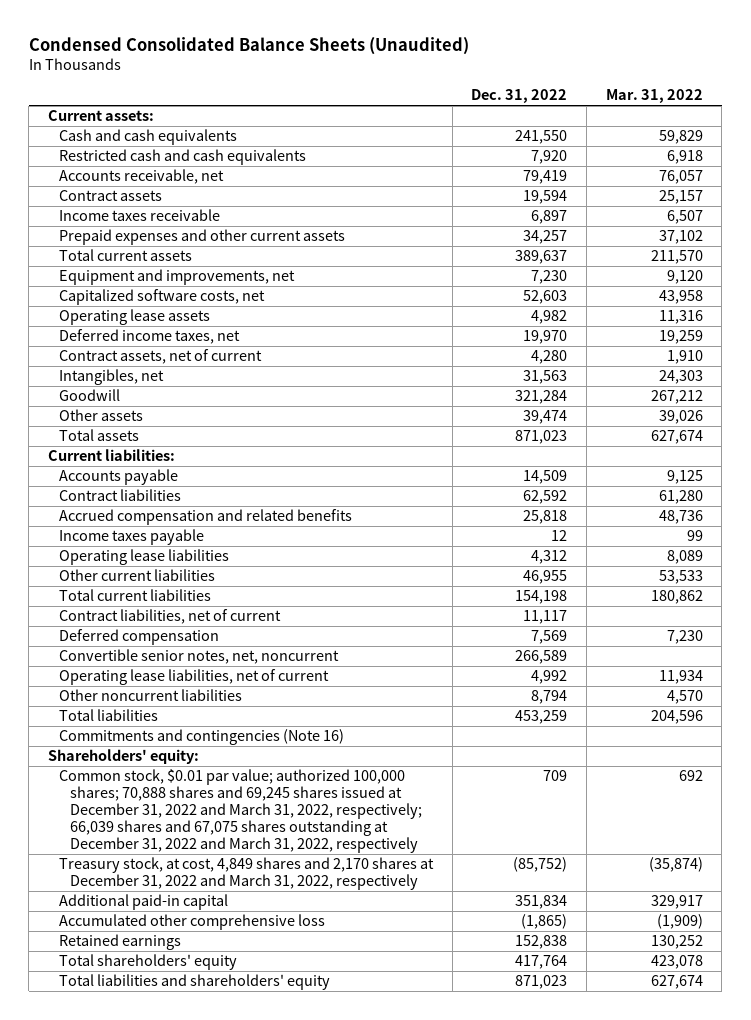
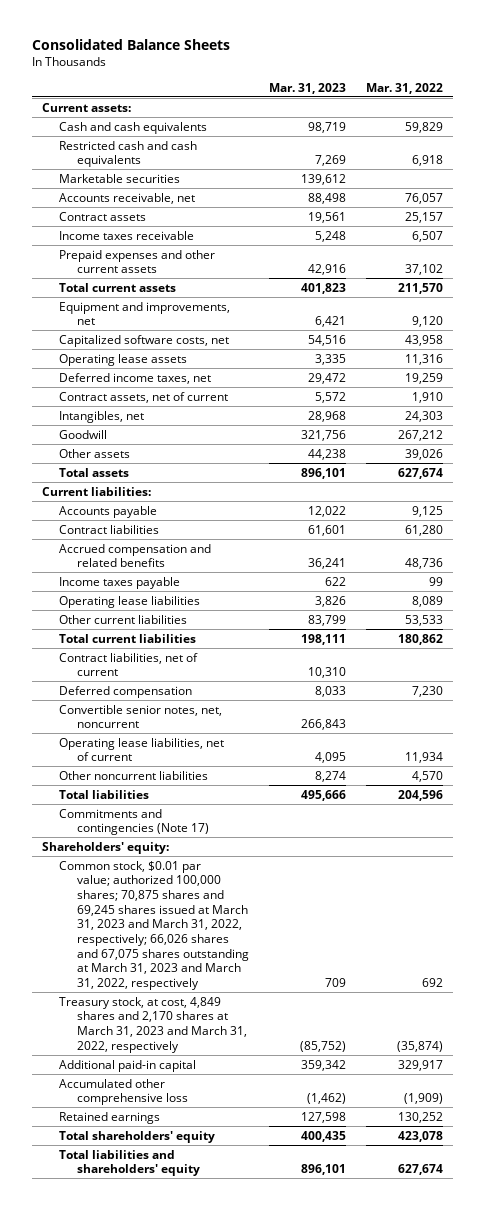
[28,37,469,56] Condensed Consolidated Balance Sheets (Unaudited) -> [31,39,230,51] Consolidated Balance Sheets
[471,89,568,104] Dec. 31, 2022 -> none
none -> [268,82,346,94] Mar. 31, 2023
none -> [59,173,181,183] Marketable securities
[58,729,344,746] Commitments and contingencies (Note 16) -> [59,808,209,836] Commitments and contingencies (Note 17)
[58,769,422,853] Common stock, $0.01 par value; authorized 100,000 shares; 70,888 shares and 69,245 shares issued at December 31, 2022 and March 31, 2022, respectively; 66,039 shares and 67,075 shares outstanding at December 31, 2022 and March 31, 2022, respectively -> [59,860,249,990] Common stock, $0.01 par value; authorized 100,000 shares; 70,875 shares and 69,245 shares issued at March 31, 2023 and March 31, 2022, respectively; 66,026 shares and 67,075 shares outstanding at March 31, 2023 and March 31, 2022, respectively
[58,857,434,891] Treasury stock, at cost, 4,849 shares and 2,170 shares at December 31, 2022 and March 31, 2022, respectively -> [59,996,247,1053] Treasury stock, at cost, 4,849 shares and 2,170 shares at March 31, 2023 and March 31, 2022, respectively

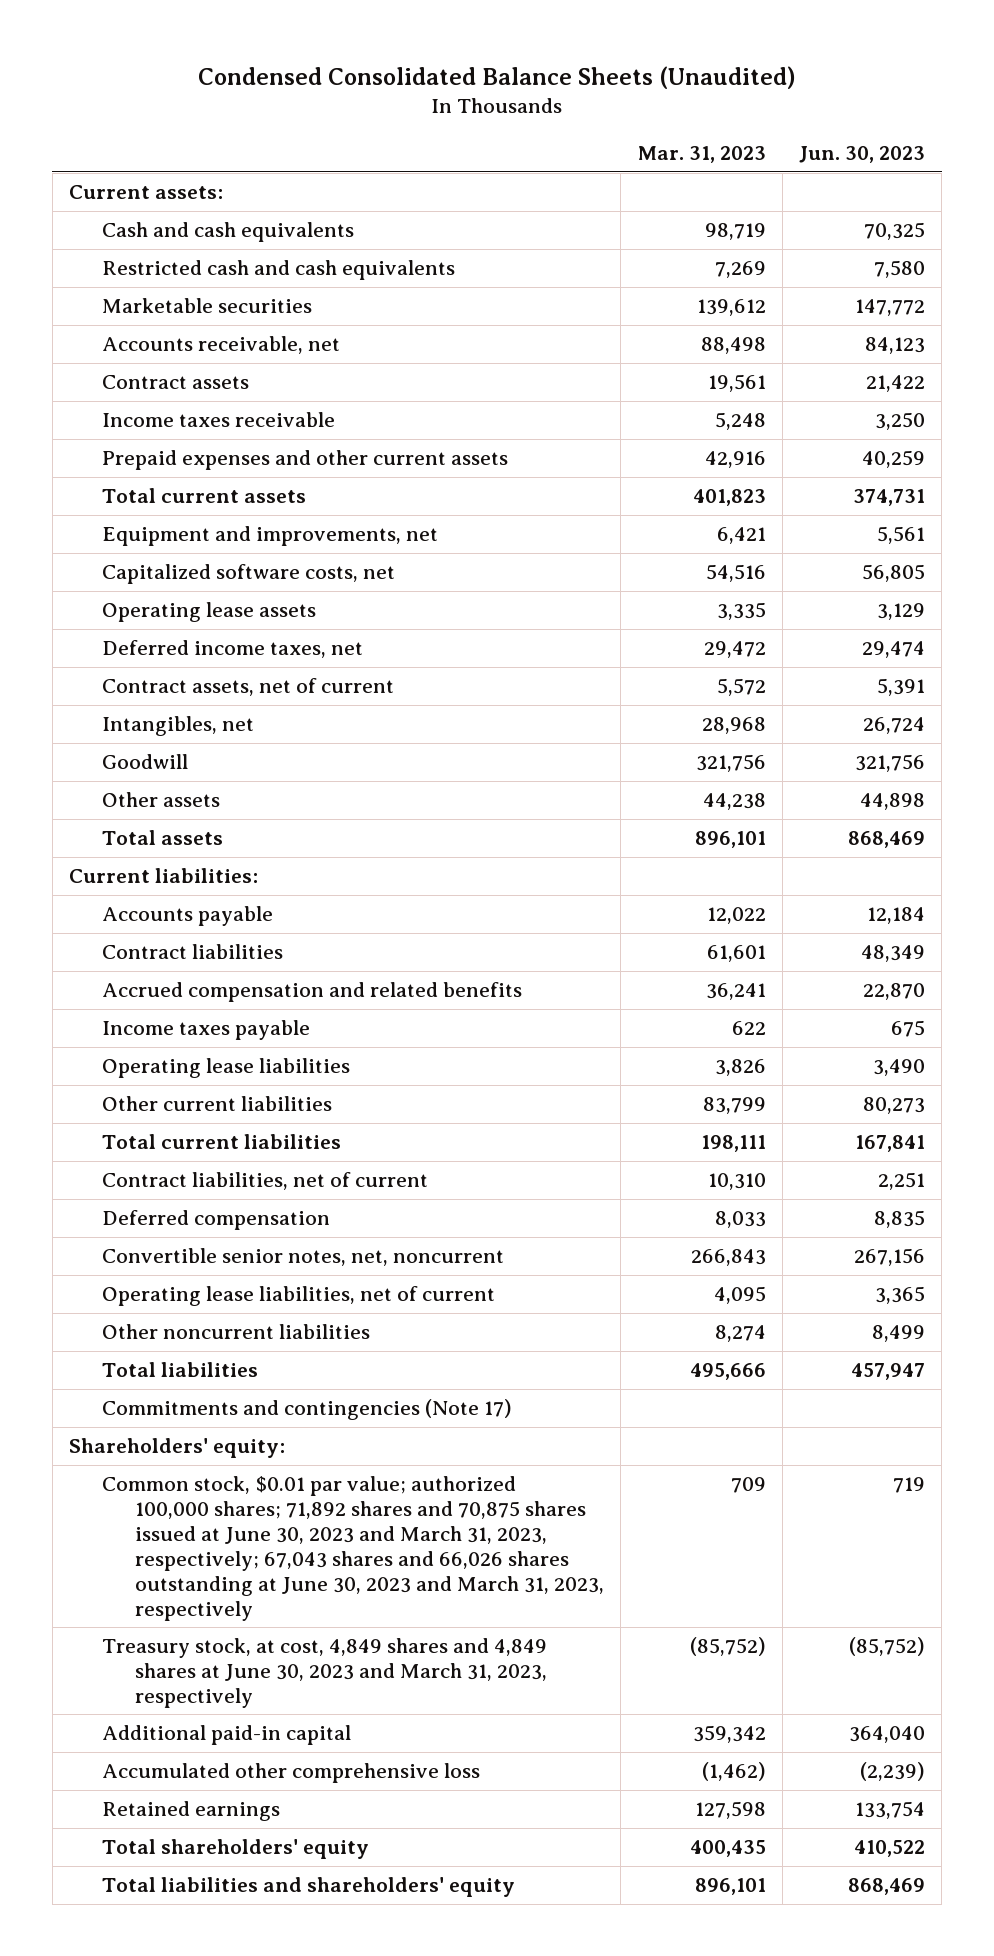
[31,39,230,51] Consolidated Balance Sheets -> [198,65,797,89] Condensed Consolidated Balance Sheets (Unaudited)
[365,82,443,94] Mar. 31, 2022 -> none
none -> [799,146,926,164] Jun. 30, 2023
[59,860,249,990] Common stock, $0.01 par value; authorized 100,000 shares; 70,875 shares and 69,245 shares issued at March 31, 2023 and March 31, 2022, respectively; 66,026 shares and 67,075 shares outstanding at March 31, 2023 and March 31, 2022, respectively -> [102,1476,605,1621] Common stock, $0.01 par value; authorized 100,000 shares; 71,892 shares and 70,875 shares issued at June 30, 2023 and March 31, 2023, respectively; 67,043 shares and 66,026 shares outstanding at June 30, 2023 and March 31, 2023, respectively
[59,996,247,1053] Treasury stock, at cost, 4,849 shares and 2,170 shares at March 31, 2023 and March 31, 2022, respectively -> [102,1638,548,1708] Treasury stock, at cost, 4,849 shares and 4,849 shares at June 30, 2023 and March 31, 2023, respectively

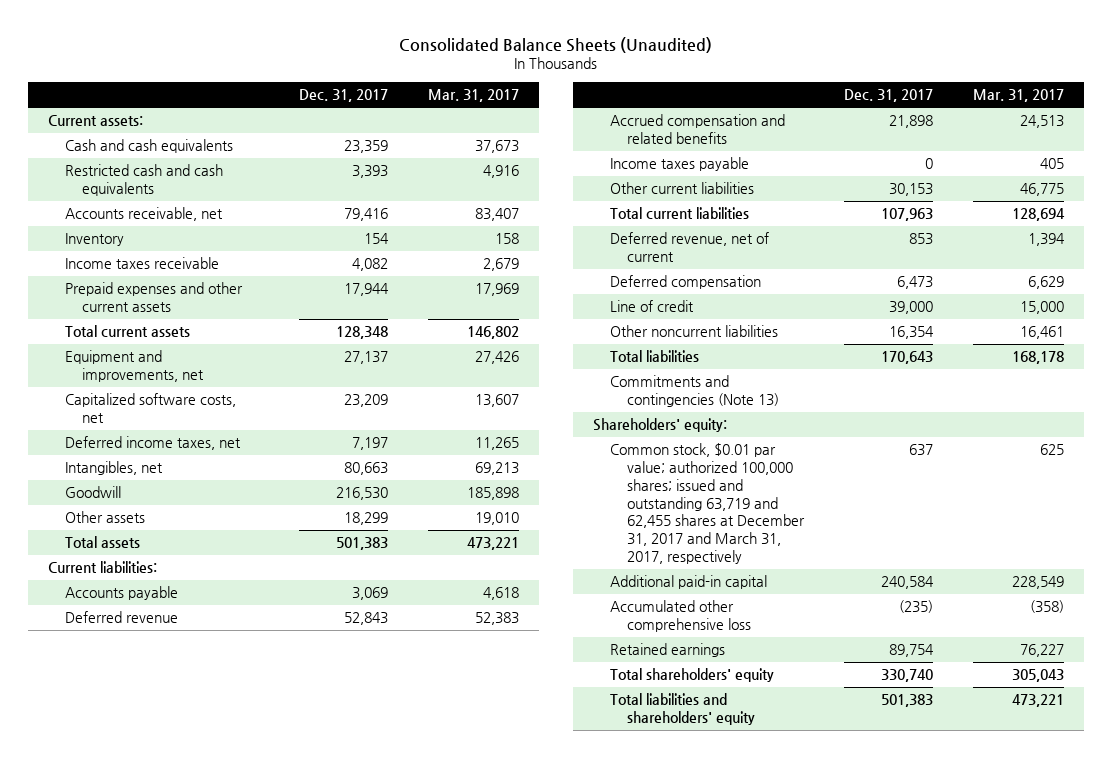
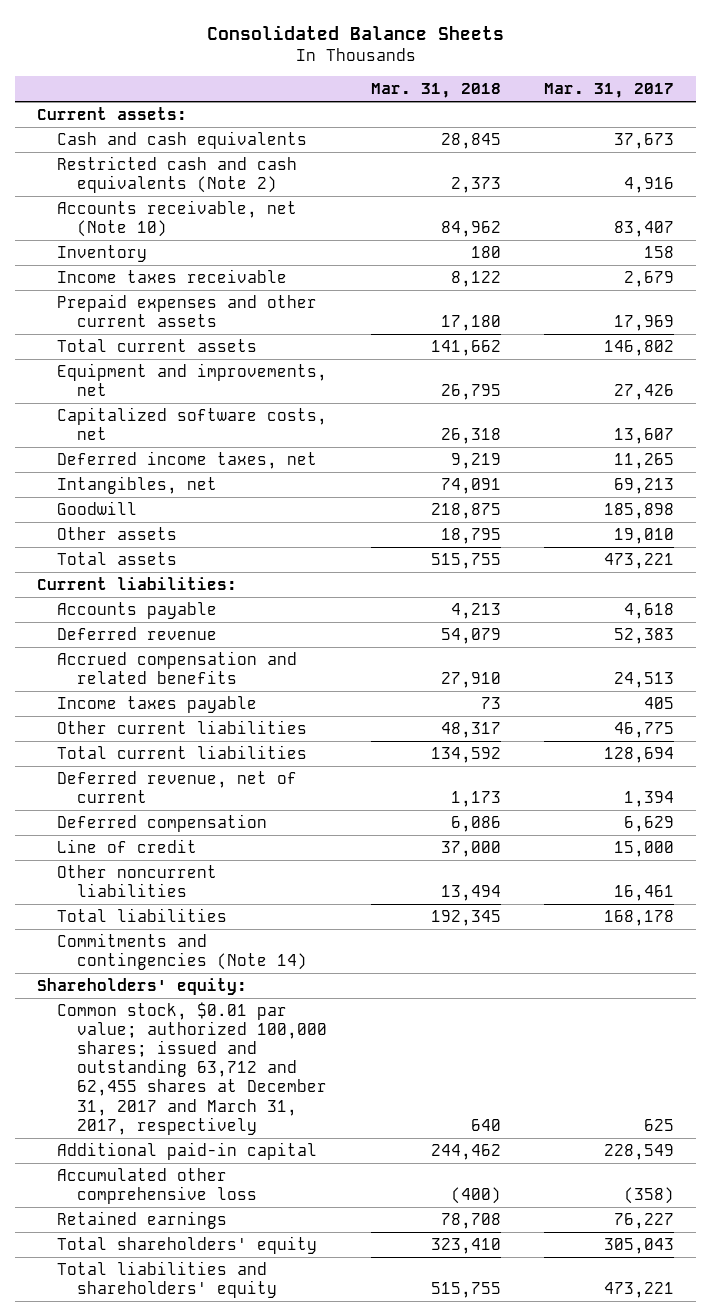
[399,36,713,53] Consolidated Balance Sheets (Unaudited) -> [206,24,504,40] Consolidated Balance Sheets
[299,89,389,103] Dec. 31, 2017 -> none
none -> [370,83,501,99] Mar. 31, 2018
[65,164,224,197] Restricted cash and cash equivalents -> [56,155,297,194] Restricted cash and cash equivalents (Note 2)
[65,207,224,222] Accounts receivable, net -> [56,199,297,238] Accounts receivable, net (Note 10)
[610,375,780,408] Commitments and contingencies (Note 13) -> [56,932,307,971] Commitments and contingencies (Note 14)
[610,443,806,564] Common stock, $0.01 par value; authorized 100,000 shares; issued and outstanding 63,719 and 62,455 shares at December 31, 2017 and March 31, 2017, respectively -> [56,1001,327,1135] Common stock, $0.01 par value; authorized 100,000 shares; issued and outstanding 63,712 and 62,455 shares at December 31, 2017 and March 31, 2017, respectively

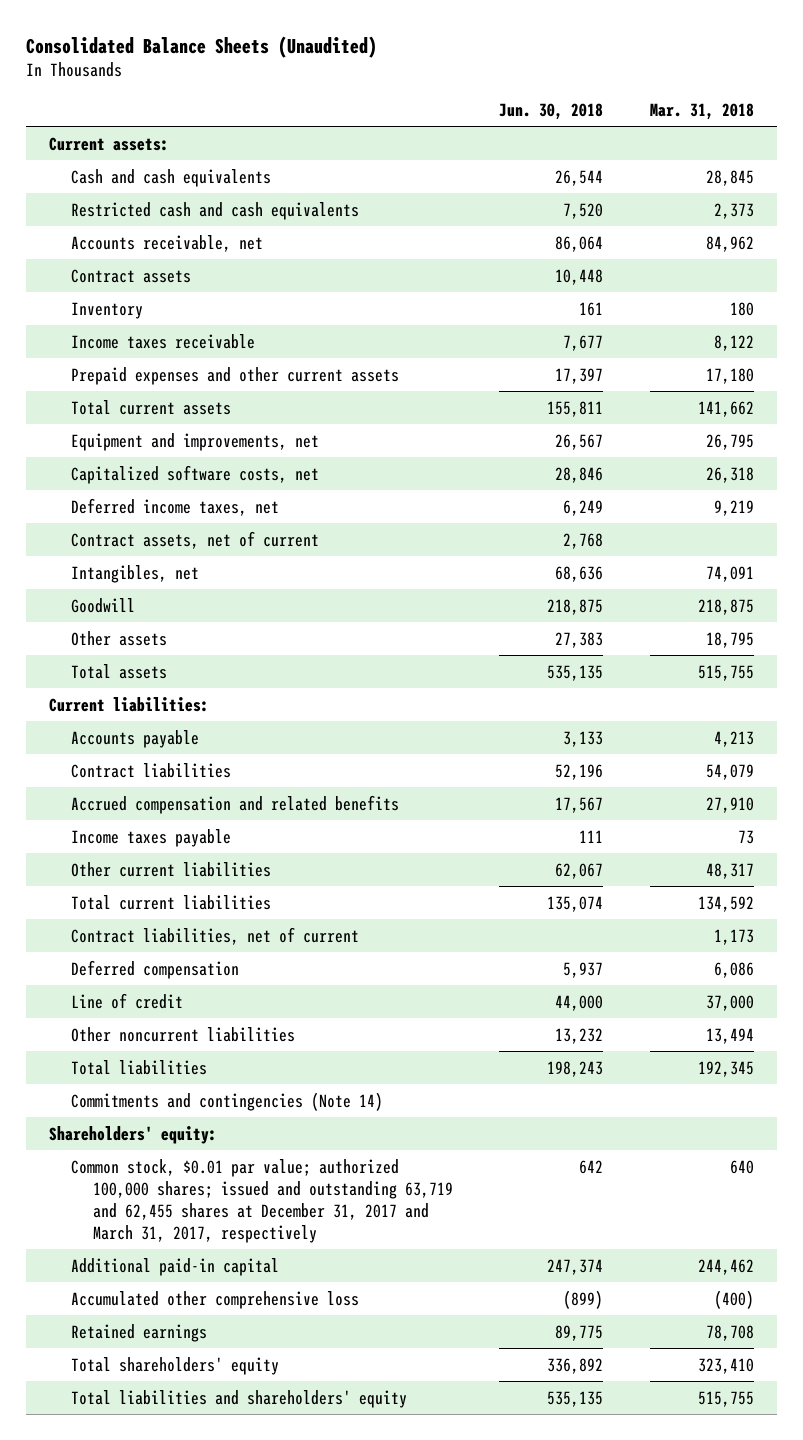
[206,24,504,40] Consolidated Balance Sheets -> [25,35,377,58] Consolidated Balance Sheets (Unaudited)
[544,83,675,99] Mar. 31, 2017 -> none
none -> [499,102,604,120] Jun. 30, 2018
[56,155,297,194] Restricted cash and cash equivalents (Note 2) -> [71,201,360,220] Restricted cash and cash equivalents
[56,199,297,238] Accounts receivable, net (Note 10) -> [71,234,264,252] Accounts receivable, net
none -> [71,268,192,283] Contract assets
none -> [71,530,320,549] Contract assets, net of current
[56,626,217,640] Deferred revenue -> [71,762,232,778] Contract liabilities
[56,770,297,804] Deferred revenue, net of current -> [71,926,360,945] Contract liabilities, net of current
[56,1001,327,1135] Common stock, $0.01 par value; authorized 100,000 shares; issued and outstanding 63,712 and 62,455 shares at December 31, 2017 and March 31, 2017, respectively -> [71,1158,453,1244] Common stock, $0.01 par value; authorized 100,000 shares; issued and outstanding 63,719 and 62,455 shares at December 31, 2017 and March 31, 2017, respectively

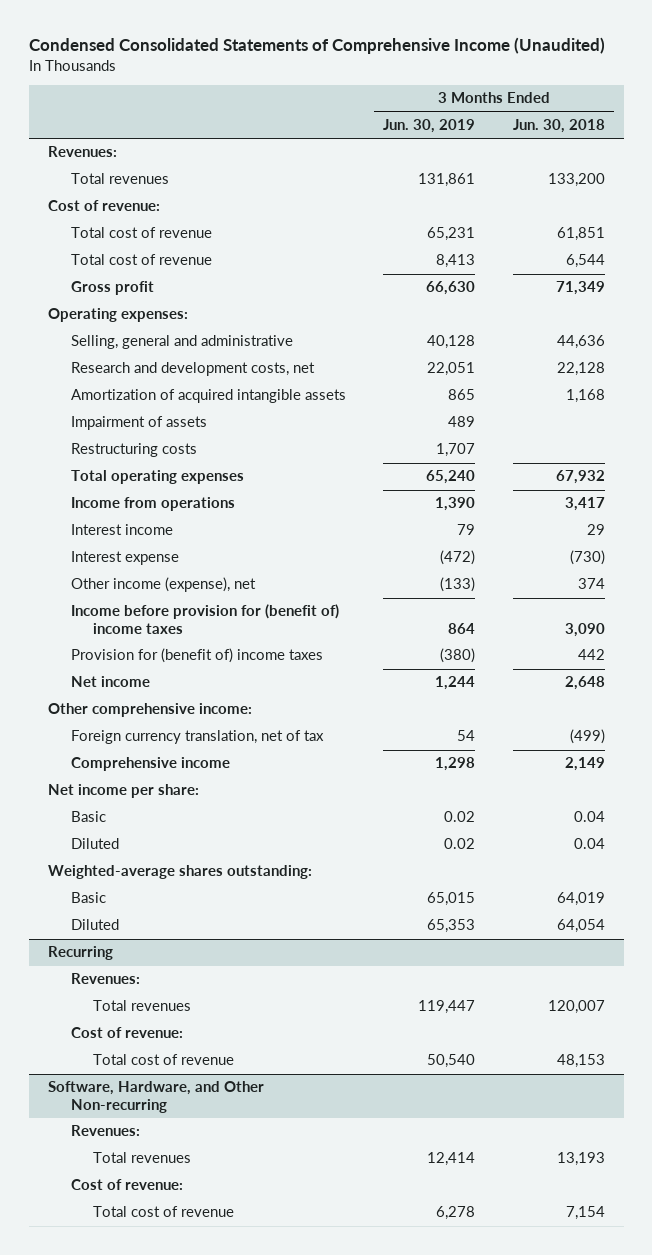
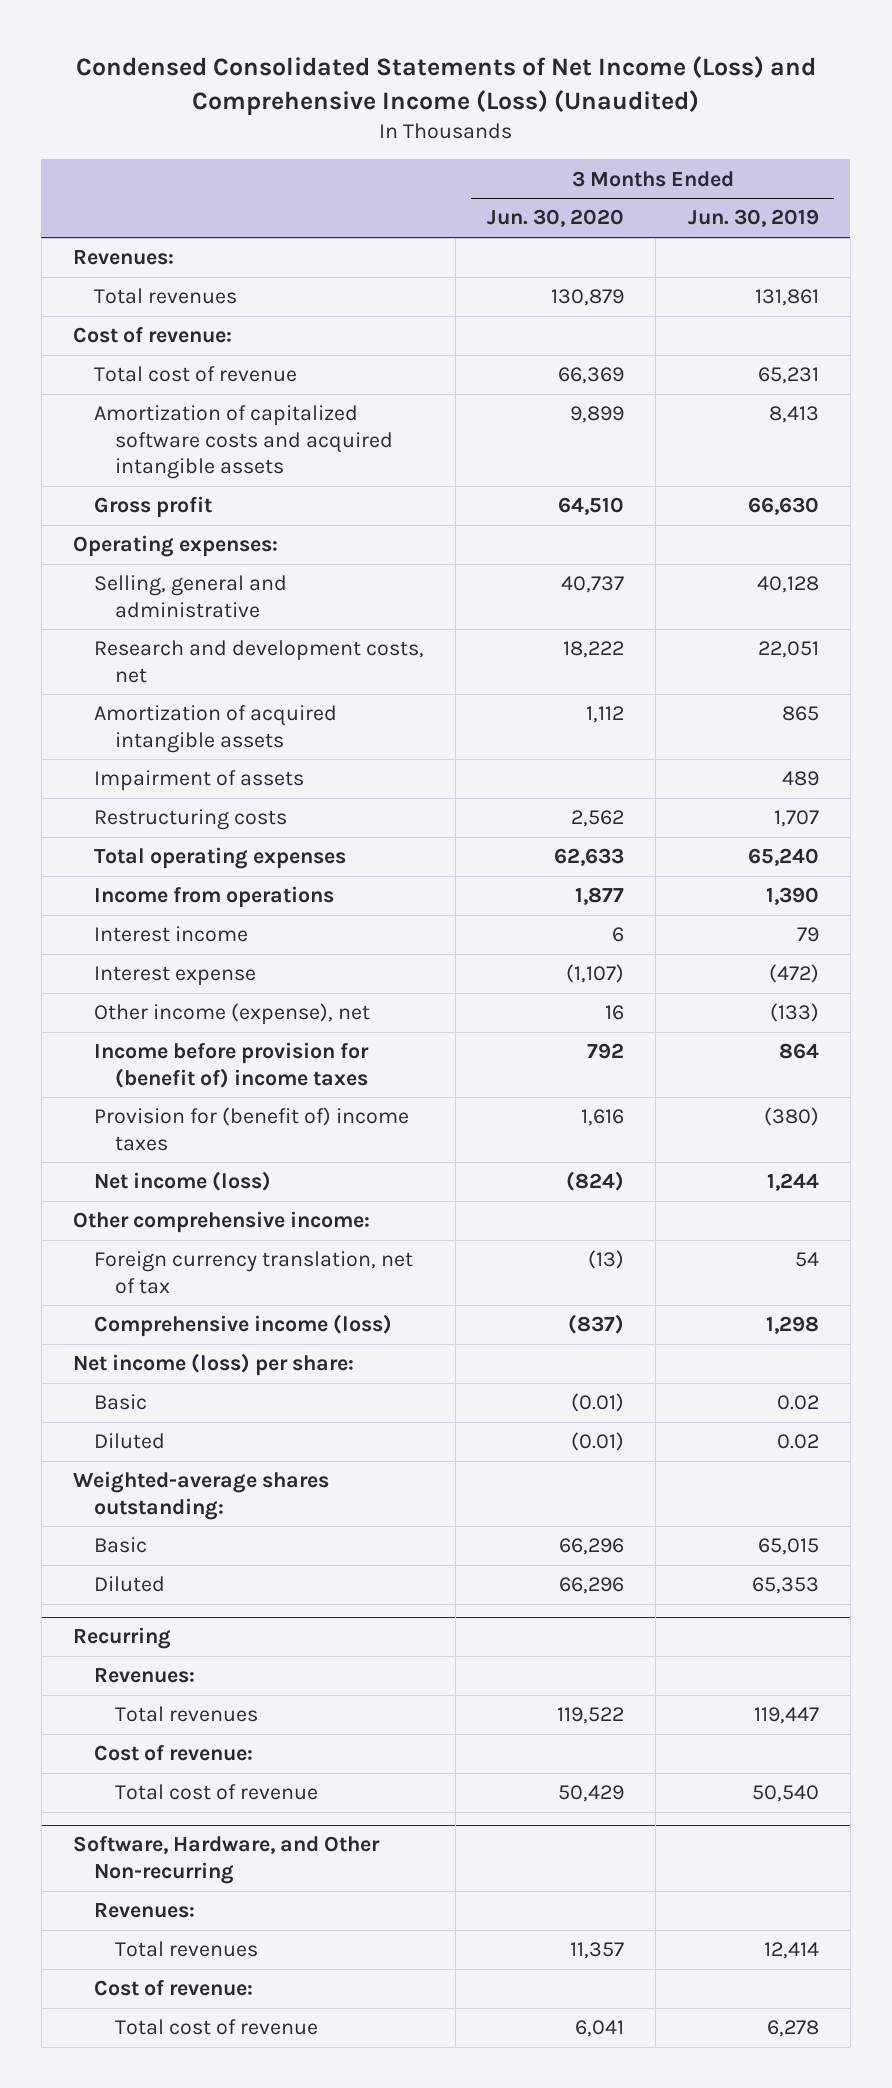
[28,37,605,55] Condensed Consolidated Statements of Comprehensive Income (Unaudited) -> [75,55,816,115] Condensed Consolidated Statements of Net Income (Loss) and Comprehensive Income (Loss) (Unaudited)
[512,119,605,134] Jun. 30, 2018 -> none
none -> [487,209,625,228] Jun. 30, 2020
[70,254,212,266] Total cost of revenue -> [93,405,393,480] Amortization of capitalized software costs and acquired intangible assets
[70,676,150,688] Net income -> [93,1171,271,1192] Net income (loss)
[70,757,230,772] Comprehensive income -> [93,1314,392,1338] Comprehensive income (loss)
[47,784,199,799] Net income per share: -> [73,1353,355,1377] Net income (loss) per share:

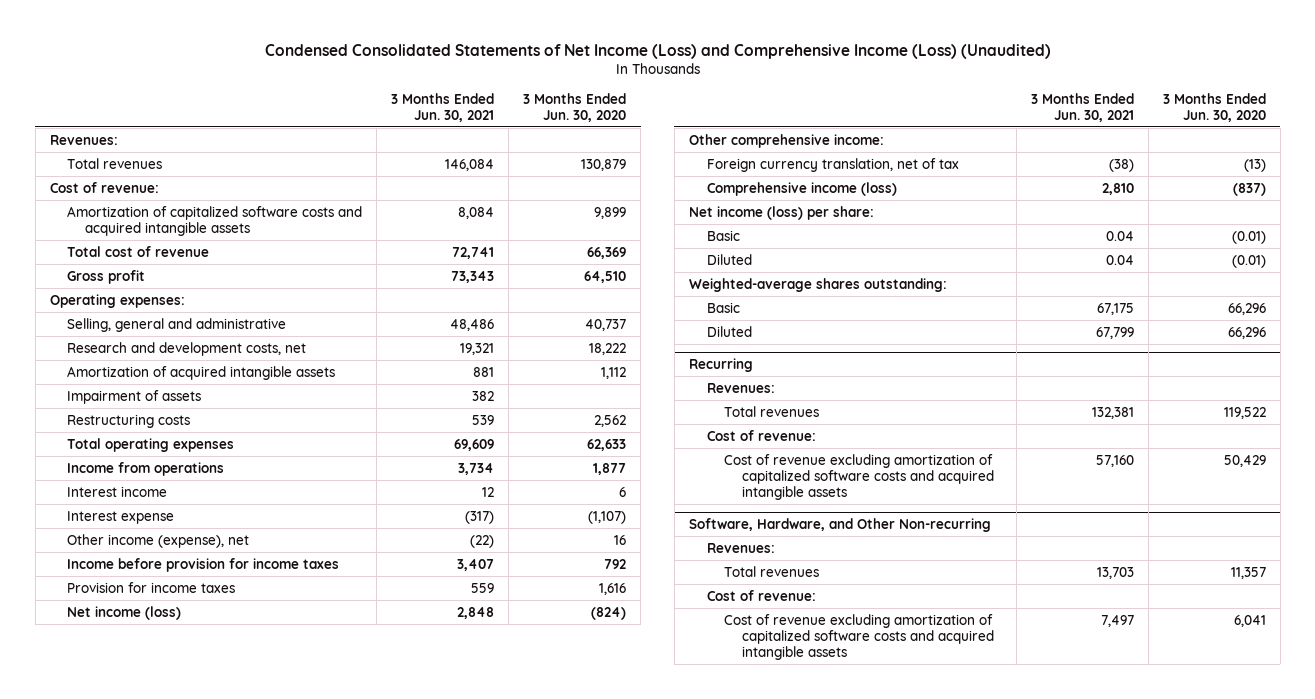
[687,209,819,228] Jun. 30, 2019 -> none
none -> [391,92,495,122] 3 Months Ended Jun. 30, 2021
[93,366,297,383] Total cost of revenue -> [67,245,210,257] Total cost of revenue
[93,1042,369,1088] Income before provision for (benefit of) income taxes -> [67,557,340,572] Income before provision for income taxes
[93,1107,409,1151] Provision for (benefit of) income taxes -> [67,581,236,593] Provision for income taxes
[114,1784,318,1801] Total cost of revenue -> [724,453,995,500] Cost of revenue excluding amortization of capitalized software costs and acquired intangible assets
[114,2019,318,2036] Total cost of revenue -> [724,613,995,660] Cost of revenue excluding amortization of capitalized software costs and acquired intangible assets

